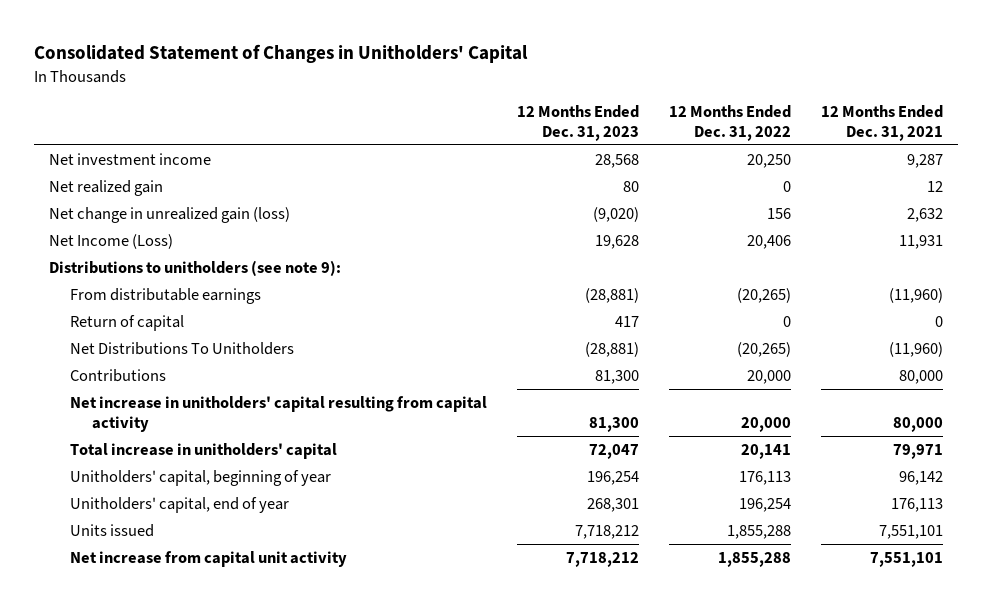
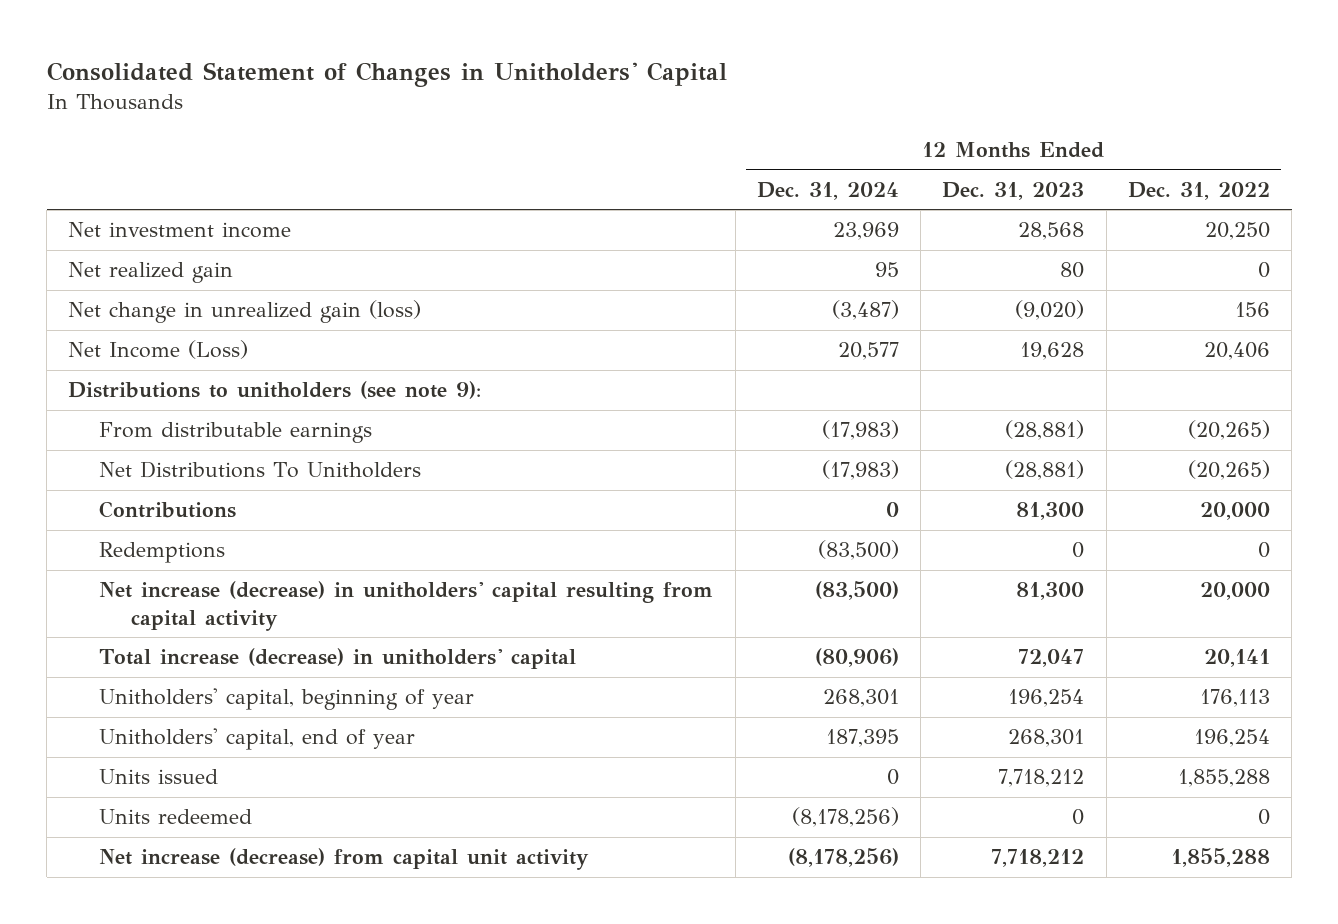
[821,105,944,141] 12 Months Ended Dec. 31, 2021 -> none
none -> [756,182,899,201] Dec. 31, 2024
[70,315,185,332] Return of capital -> none
none -> [99,542,226,564] Redemptions
[70,396,488,432] Net increase in unitholders' capital resulting from capital activity -> [99,581,714,631] Net increase (decrease) in unitholders' capital resulting from capital activity
[70,443,338,460] Total increase in unitholders' capital -> [99,648,577,670] Total increase (decrease) in unitholders' capital
none -> [99,809,253,825] Units redeemed
[70,551,348,568] Net increase from capital unit activity -> [99,848,590,871] Net increase (decrease) from capital unit activity

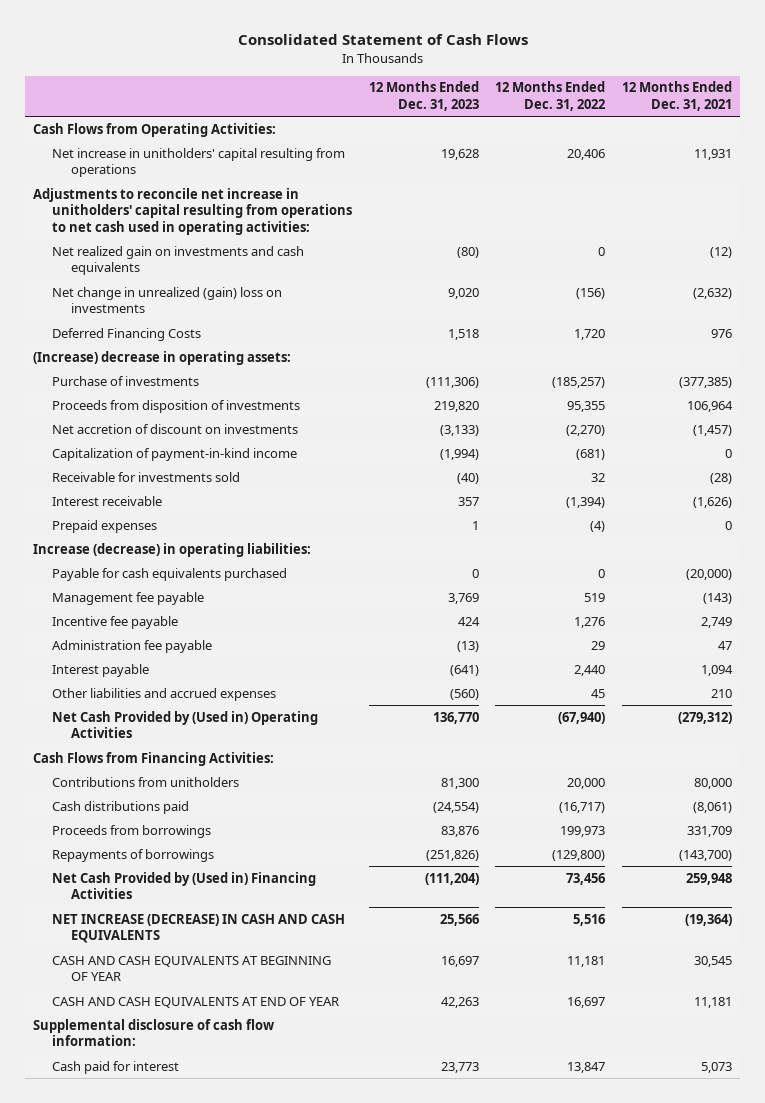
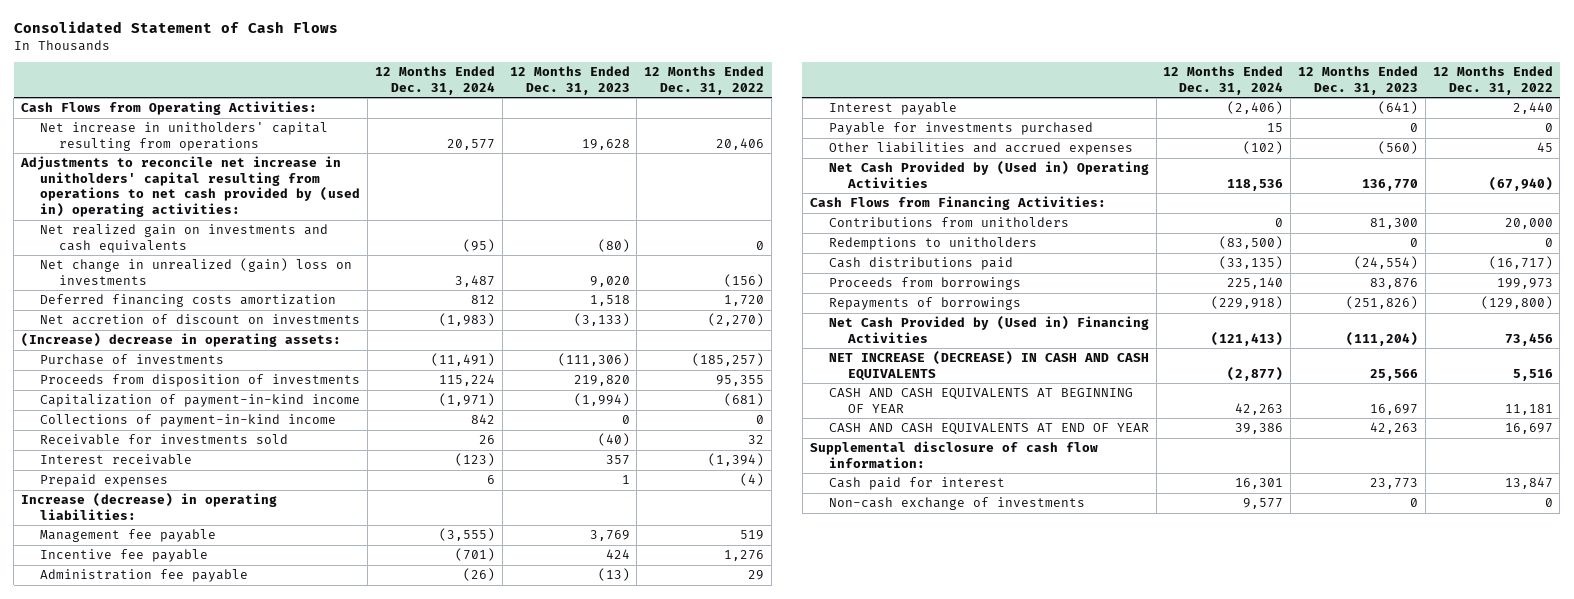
[621,81,732,112] 12 Months Ended Dec. 31, 2021 -> none
none -> [374,66,495,95] 12 Months Ended Dec. 31, 2024
[33,187,353,236] Adjustments to reconcile net increase in unitholders' capital resulting from operations to net cash used in operating activities: -> [20,156,361,217] Adjustments to reconcile net increase in unitholders' capital resulting from operations to net cash provided by (used in) operating activities:
[52,327,202,341] Deferred Financing Costs -> [40,294,337,308] Deferred financing costs amortization
[52,423,299,434] Net accretion of discount on investments -> [40,314,361,326] Net accretion of discount on investments
none -> [40,414,337,428] Collections of payment-in-kind income
[52,567,288,581] Payable for cash equivalents purchased -> none
none -> [828,122,1093,136] Payable for investments purchased
none -> [828,237,1037,251] Redemptions to unitholders
none -> [828,497,1085,511] Non-cash exchange of investments

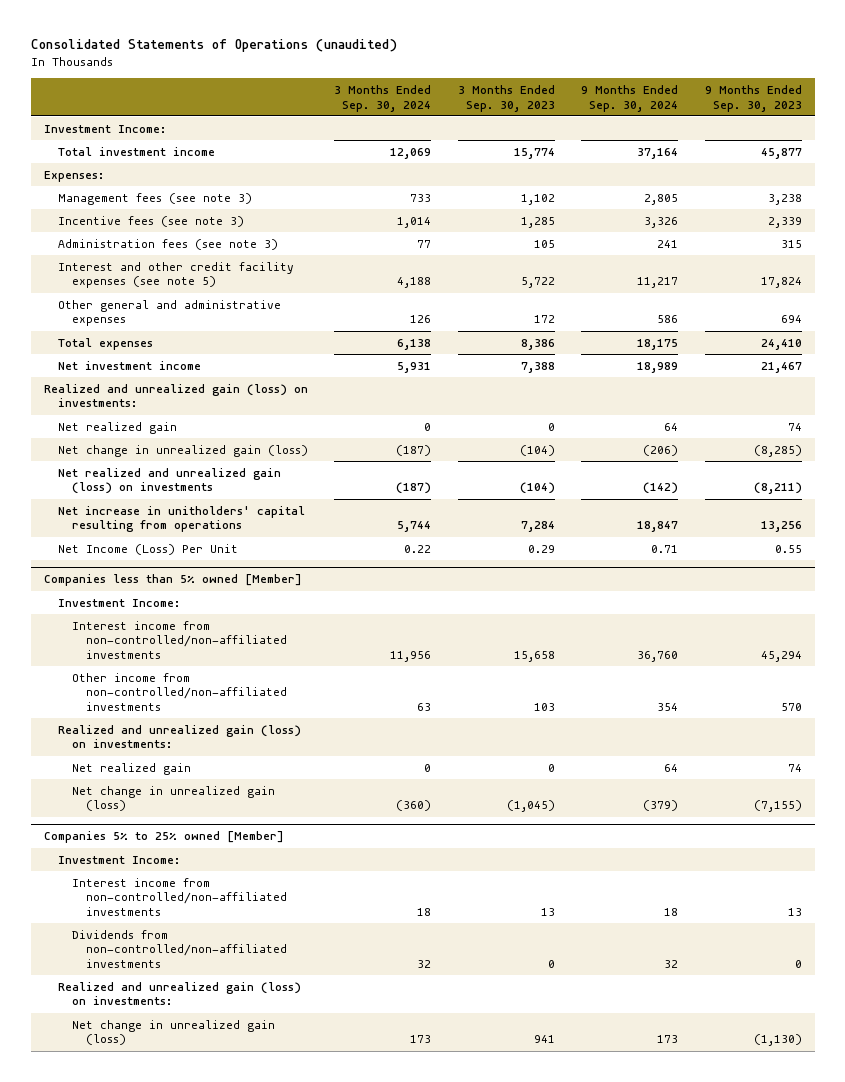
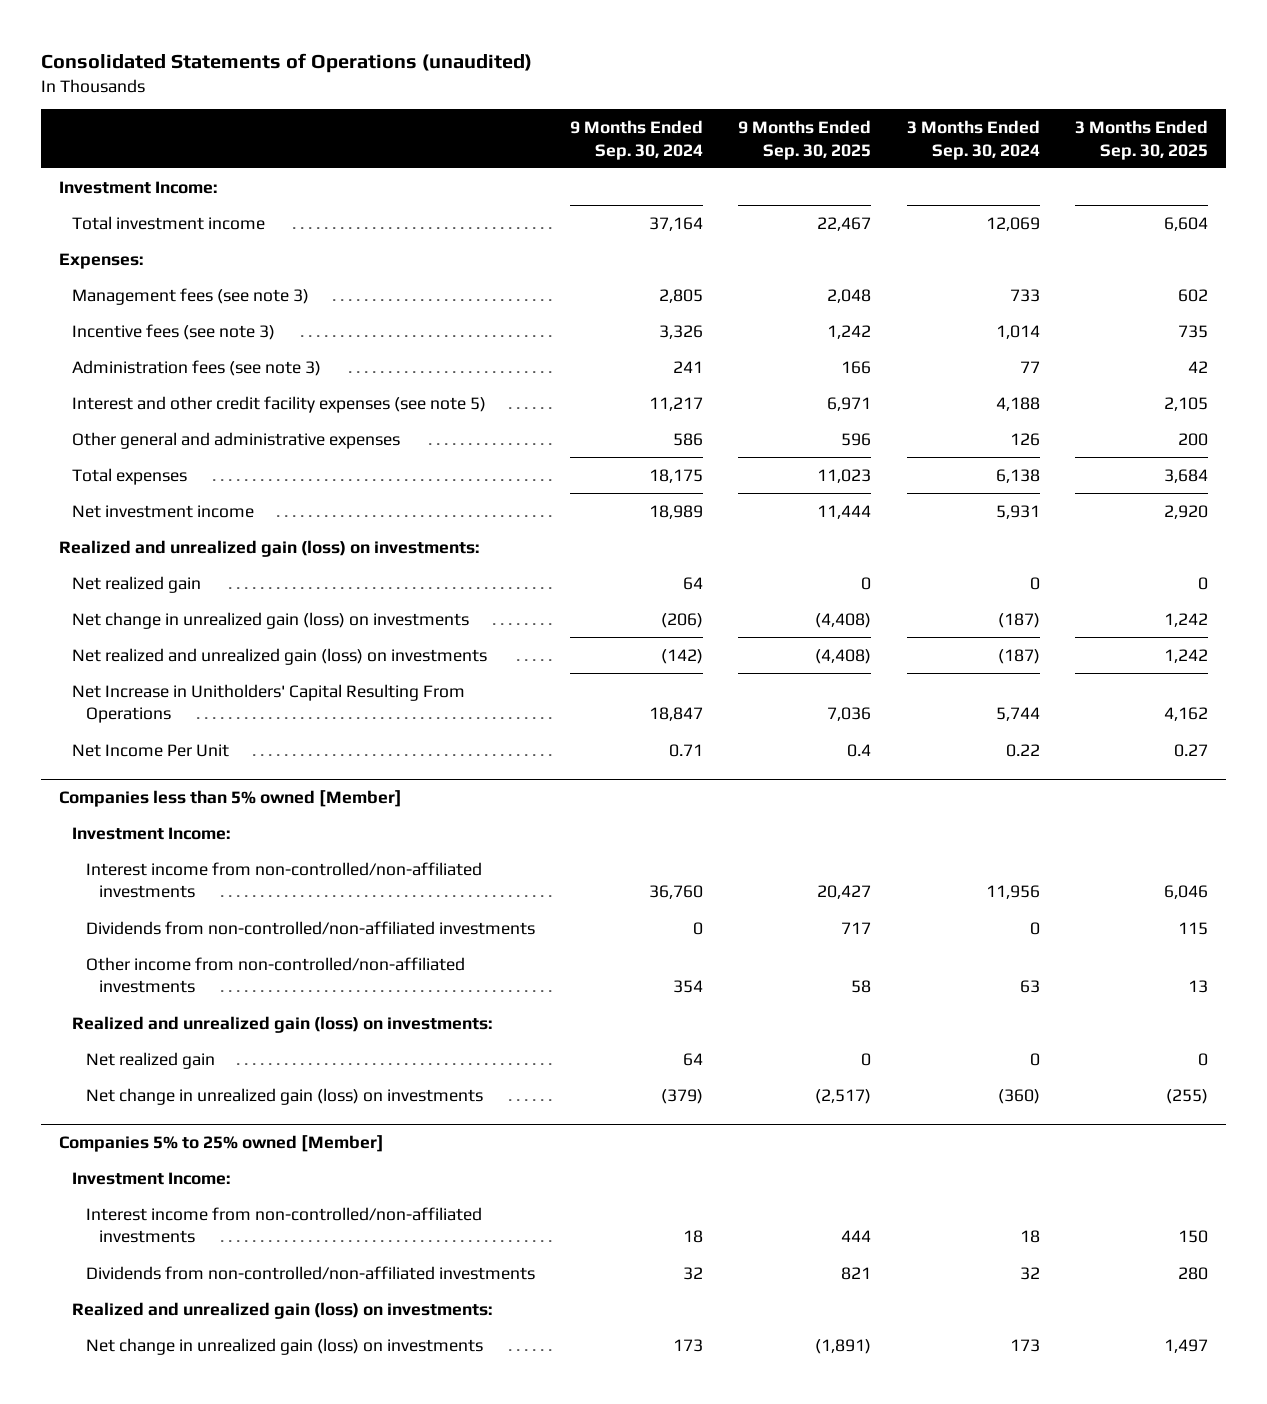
[457,84,555,112] 3 Months Ended Sep. 30, 2023 -> none
[704,84,802,112] 9 Months Ended Sep. 30, 2023 -> none
none -> [738,120,872,160] 9 Months Ended Sep. 30, 2025
none -> [1075,120,1209,160] 3 Months Ended Sep. 30, 2025
[57,444,308,457] Net change in unrealized gain (loss) -> [72,611,470,629] Net change in unrealized gain (loss) on investments
[57,505,305,533] Net increase in unitholders' capital resulting from operations -> [72,683,466,724] Net Increase in Unitholders' Capital Resulting From Operations
[57,543,238,555] Net Income (Loss) Per Unit -> [72,743,230,757] Net Income Per Unit
none -> [85,920,535,935] Dividends from non-controlled/non-affiliated investments
[71,785,275,812] Net change in unrealized gain (loss) -> [85,1087,483,1105] Net change in unrealized gain (loss) on investments
[71,1019,275,1046] Net change in unrealized gain (loss) -> [85,1337,483,1355] Net change in unrealized gain (loss) on investments

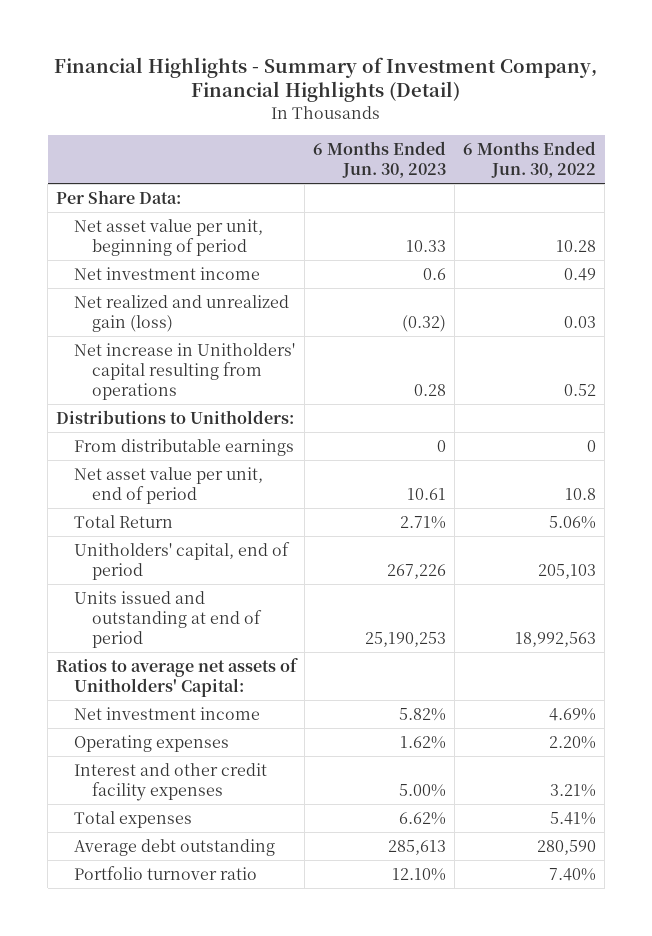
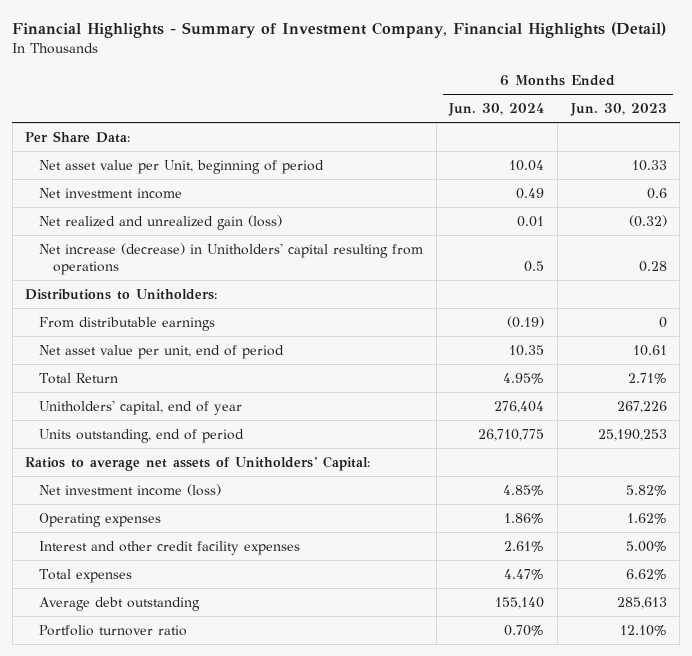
[463,140,597,179] 6 Months Ended Jun. 30, 2022 -> none
none -> [448,103,545,117] Jun. 30, 2024
[74,218,264,257] Net asset value per unit, beginning of period -> [39,159,325,174] Net asset value per Unit, beginning of period
[74,342,296,401] Net increase in Unitholders' capital resulting from operations -> [39,242,424,275] Net increase (decrease) in Unitholders' capital resulting from operations
[74,541,291,581] Unitholders' capital, end of period -> [39,399,243,415] Unitholders' capital, end of year
[74,590,263,649] Units issued and outstanding at end of period -> [39,428,245,443] Units outstanding, end of period
[74,706,261,720] Net investment income -> [39,483,222,496] Net investment income (loss)

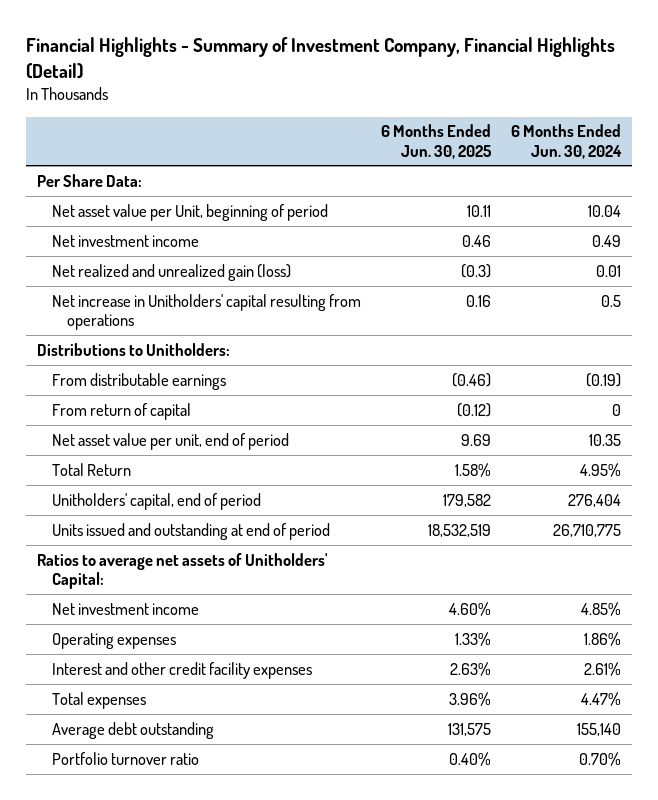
[569,103,667,117] Jun. 30, 2023 -> none
none -> [381,124,493,159] 6 Months Ended Jun. 30, 2025
[39,242,424,275] Net increase (decrease) in Unitholders' capital resulting from operations -> [51,293,361,331] Net increase in Unitholders' capital resulting from operations
none -> [51,402,191,420] From return of capital
[39,399,243,415] Unitholders' capital, end of year -> [51,492,261,510] Unitholders' capital, end of period
[39,428,245,443] Units outstanding, end of period -> [51,522,330,540] Units issued and outstanding at end of period
[39,483,222,496] Net investment income (loss) -> [51,602,199,615] Net investment income

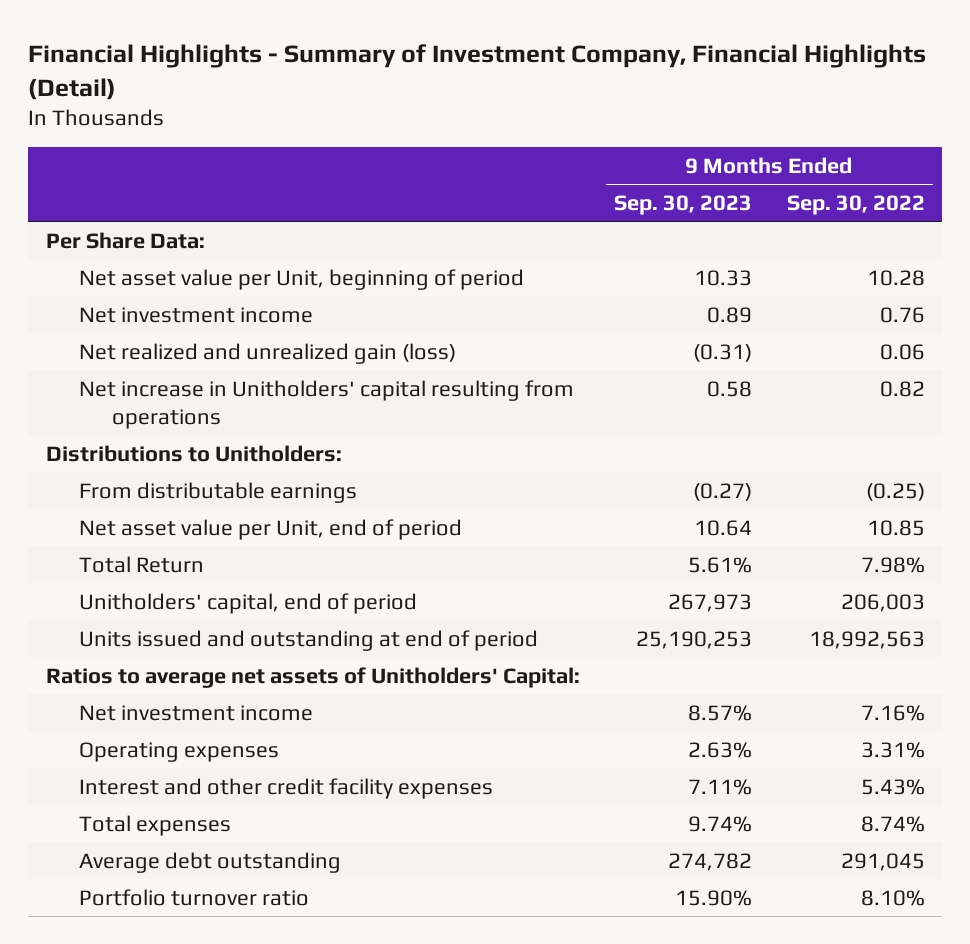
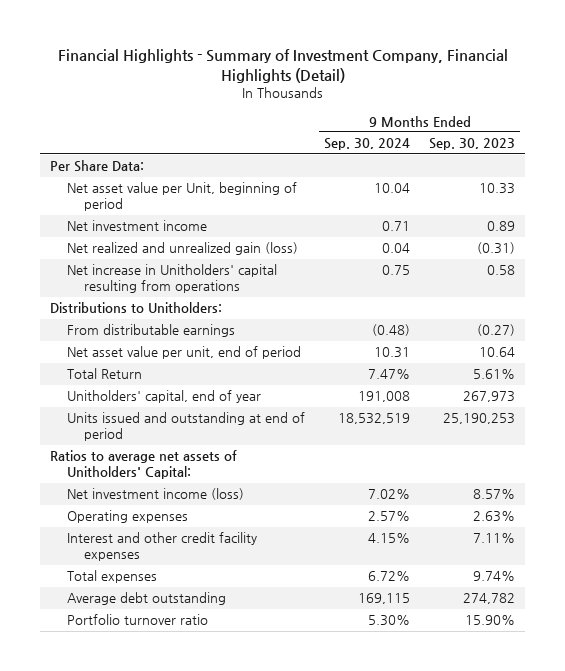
[786,194,925,215] Sep. 30, 2022 -> none
none -> [323,138,410,151] Sep. 30, 2024
[78,518,462,540] Net asset value per Unit, end of period -> [66,346,301,360] Net asset value per unit, end of period
[78,592,417,614] Unitholders' capital, end of period -> [66,390,261,404] Unitholders' capital, end of year
[78,704,313,721] Net investment income -> [66,488,244,501] Net investment income (loss)

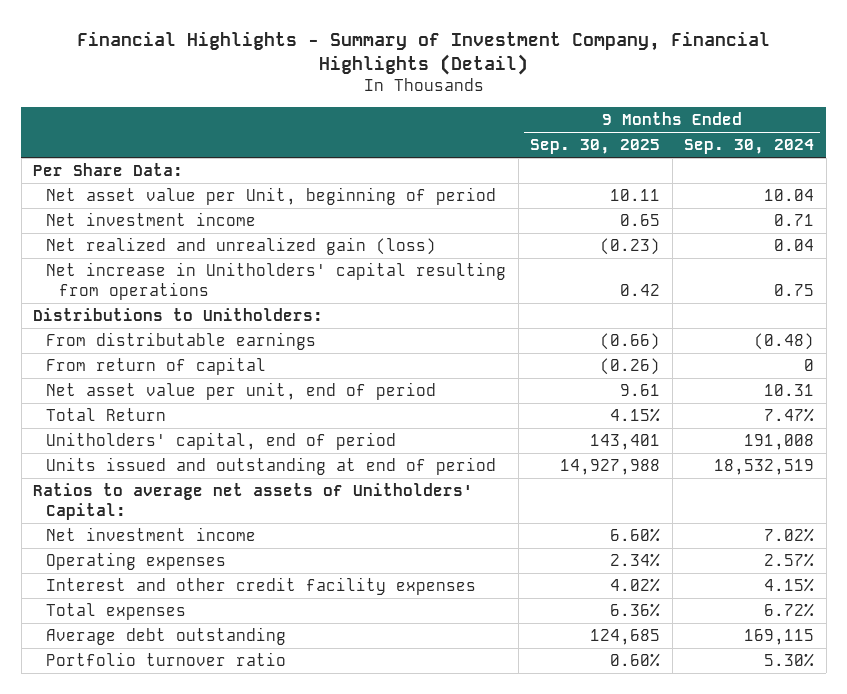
[429,138,516,151] Sep. 30, 2023 -> none
none -> [530,139,661,155] Sep. 30, 2025
none -> [46,357,267,376] From return of capital
[66,390,261,404] Unitholders' capital, end of year -> [46,432,397,451] Unitholders' capital, end of period
[66,488,244,501] Net investment income (loss) -> [46,527,257,542] Net investment income

